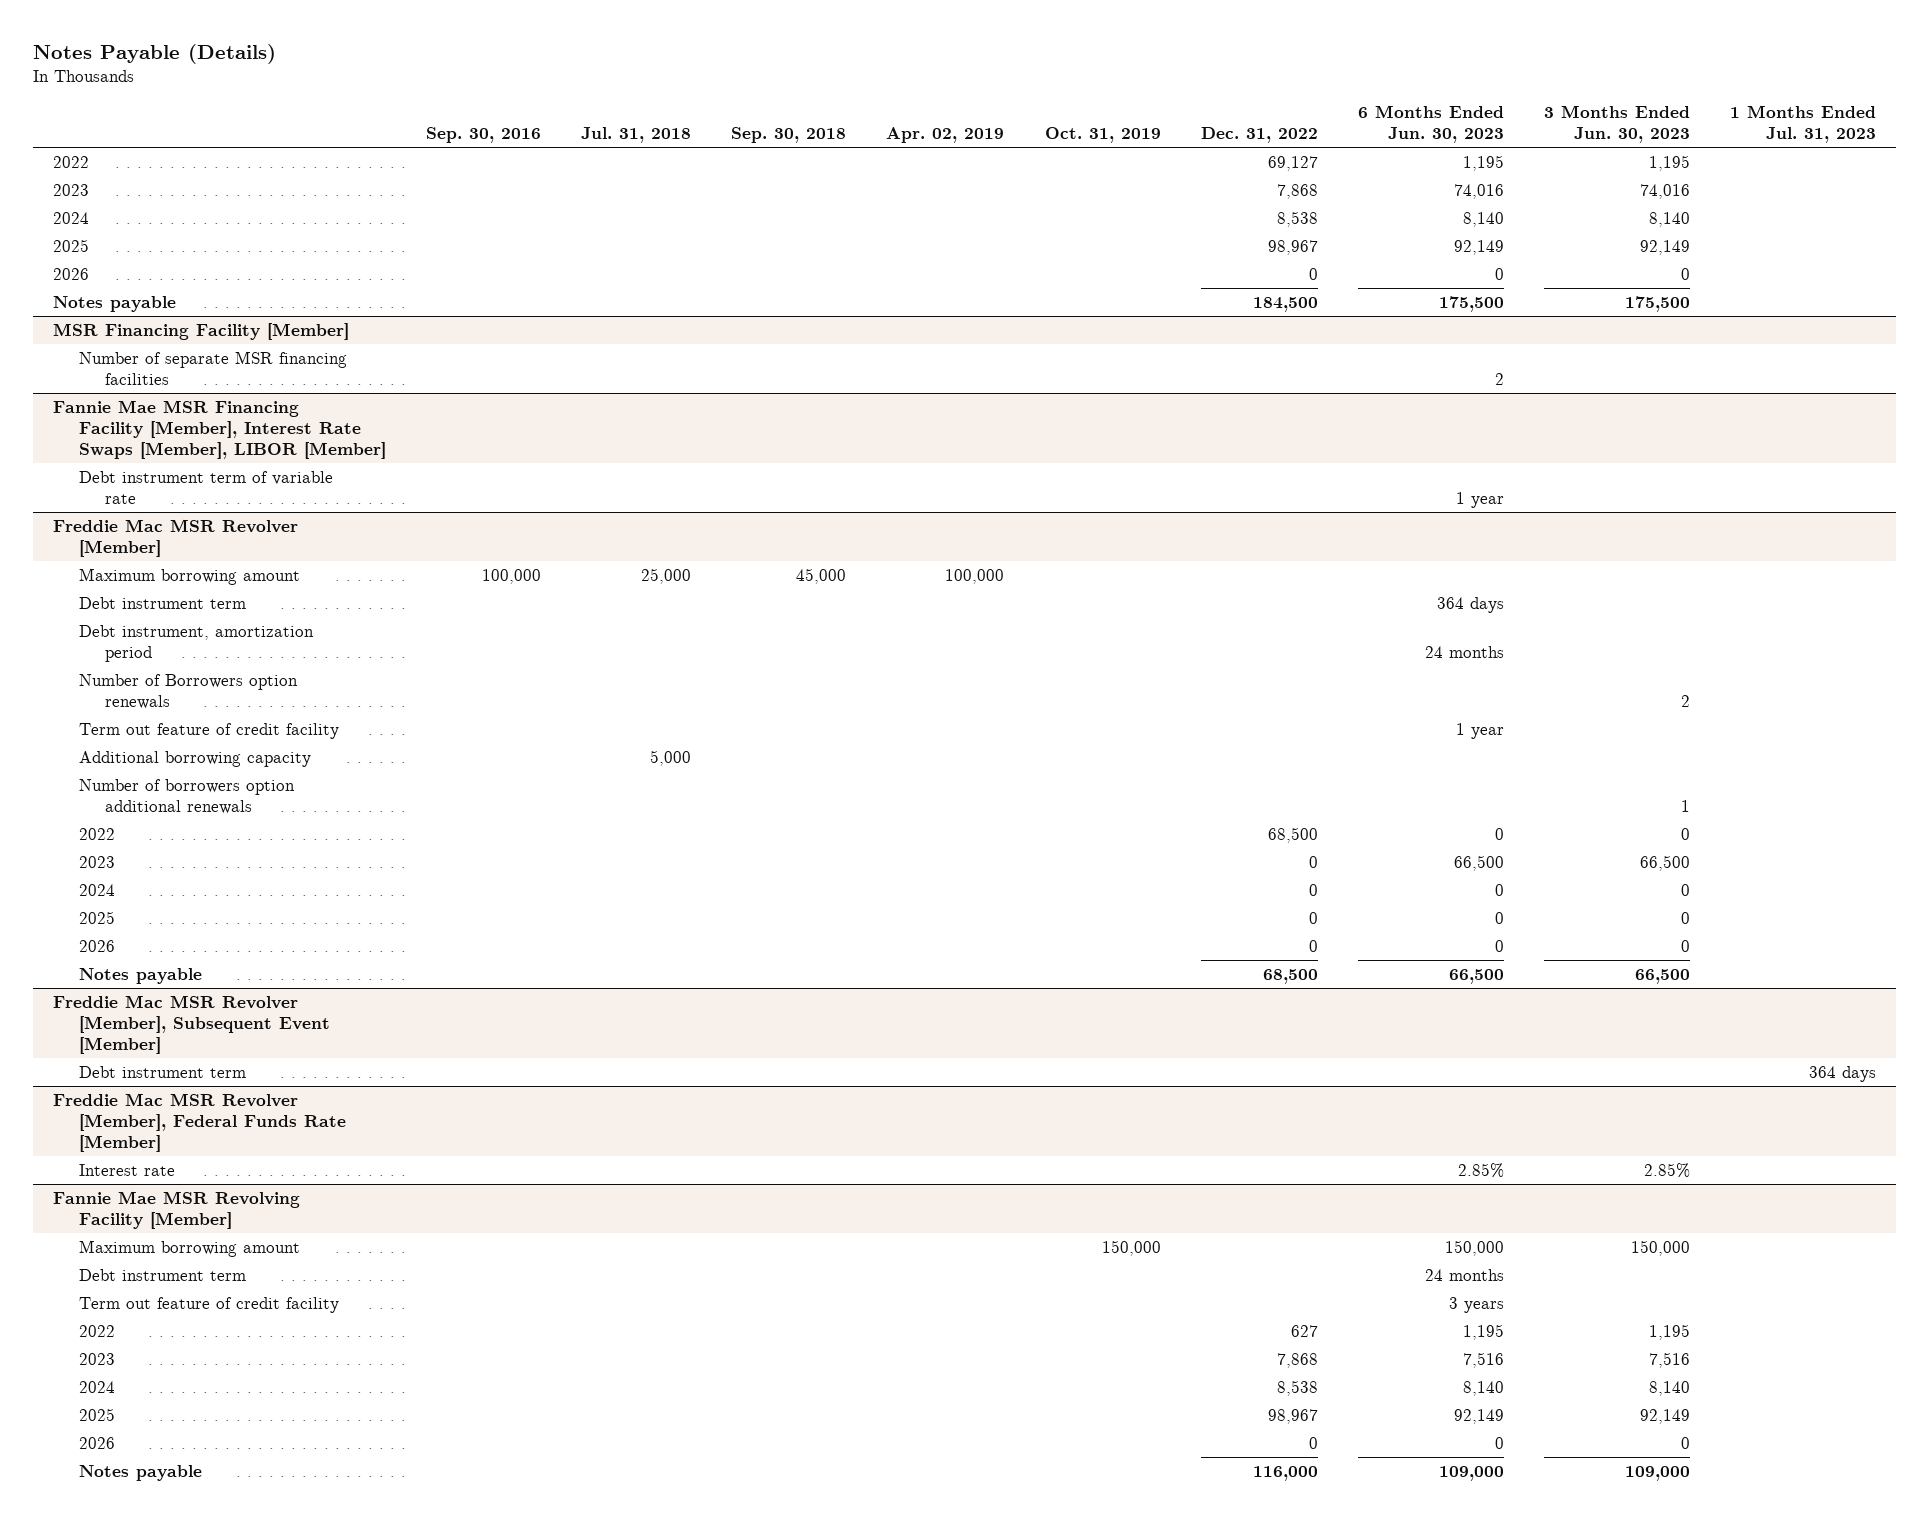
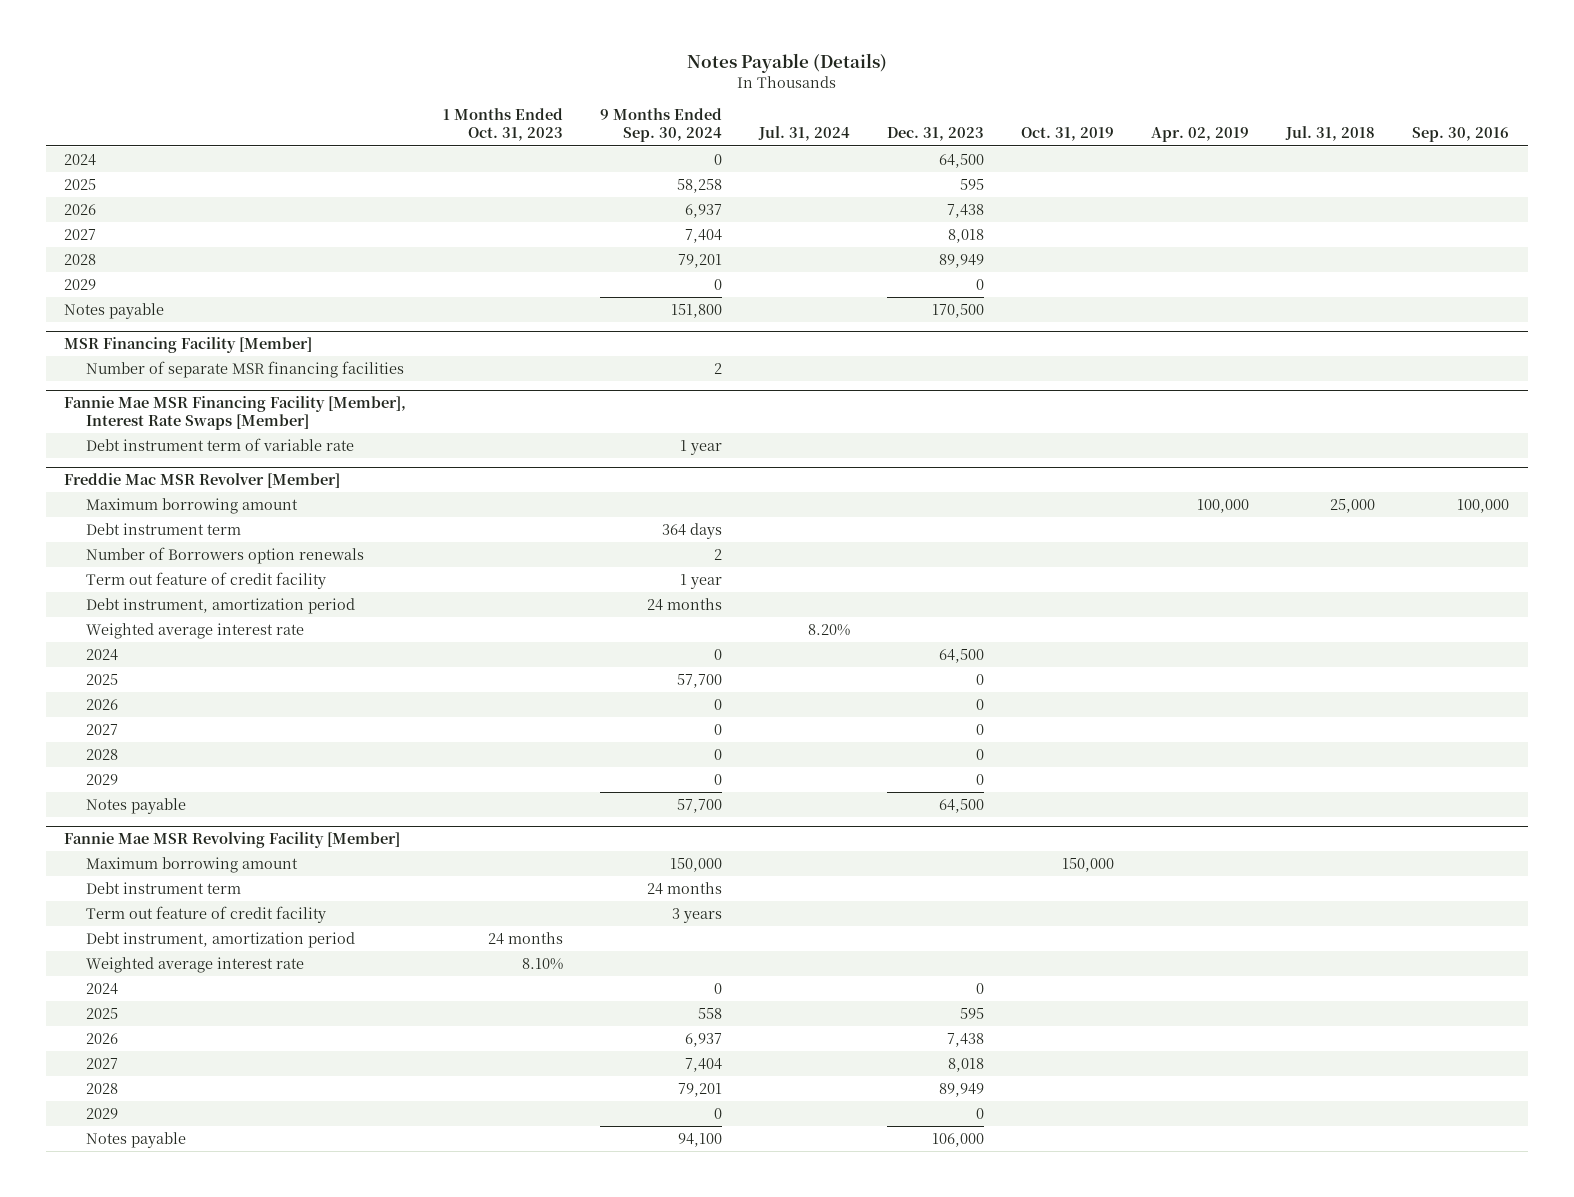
[731,127,847,144] Sep. 30, 2018 -> none
[1200,127,1318,144] Dec. 31, 2022 -> none
[1357,105,1504,144] 6 Months Ended Jun. 30, 2023 -> none
[1543,105,1690,144] 3 Months Ended Jun. 30, 2023 -> none
[1729,105,1876,144] 1 Months Ended Jul. 31, 2023 -> none
none -> [443,108,564,142] 1 Months Ended Oct. 31, 2023
none -> [600,108,723,143] 9 Months Ended Sep. 30, 2024
none -> [758,126,851,142] Jul. 31, 2024
none -> [887,127,985,142] Dec. 31, 2023
[52,155,89,168] 2022 -> none
[52,183,89,196] 2023 -> none
none -> [64,228,97,240] 2027
none -> [64,253,97,265] 2028
none -> [64,278,97,290] 2029
[52,399,386,459] Fannie Mae MSR Financing Facility [Member], Interest Rate Swaps [Member], LIBOR [Member] -> [64,395,407,430] Fannie Mae MSR Financing Facility [Member], Interest Rate Swaps [Member]
[78,750,311,767] Additional borrowing capacity -> none
[78,778,295,814] Number of borrowers option additional renewals -> none
[78,827,115,840] 2022 -> none
[78,855,115,868] 2023 -> none
[78,624,314,662] Debt instrument, amortization period -> [86,597,356,614] Debt instrument, amortization period
none -> [86,622,305,639] Weighted average interest rate
none -> [86,723,119,735] 2027
none -> [86,748,119,760] 2028
none -> [86,773,119,785] 2029
[52,994,330,1054] Freddie Mac MSR Revolver [Member], Subsequent Event [Member] -> none
[78,1065,246,1078] Debt instrument term -> none
[52,1092,346,1152] Freddie Mac MSR Revolver [Member], Federal Funds Rate [Member] -> none
[78,1163,175,1176] Interest rate -> none
[78,1324,115,1337] 2022 -> none
[78,1352,115,1365] 2023 -> none
none -> [86,931,356,948] Debt instrument, amortization period
none -> [86,956,305,973] Weighted average interest rate
none -> [86,1057,119,1069] 2027
none -> [86,1082,119,1094] 2028
none -> [86,1107,119,1119] 2029

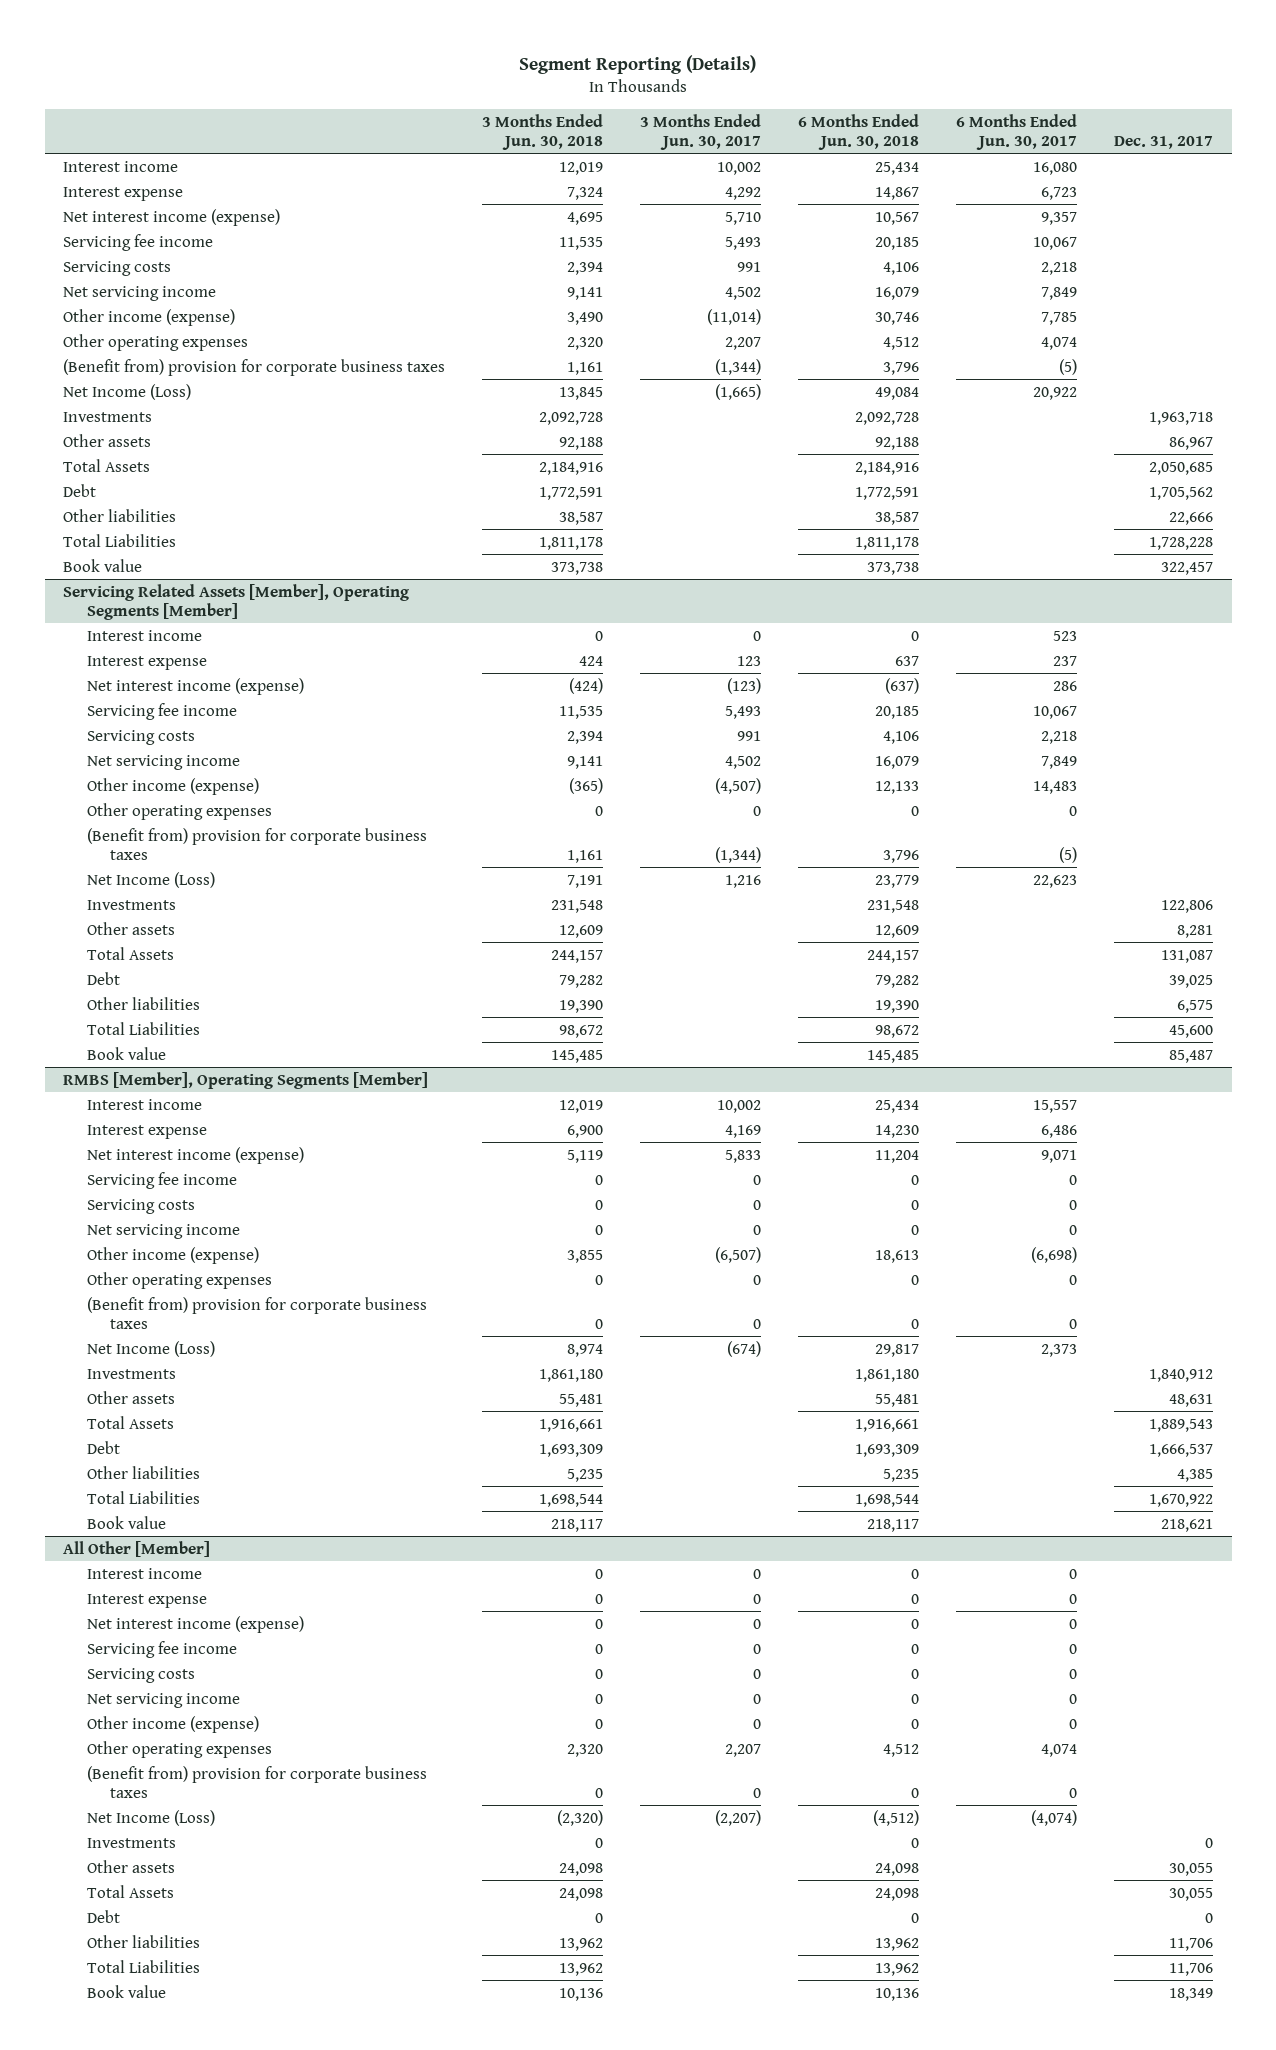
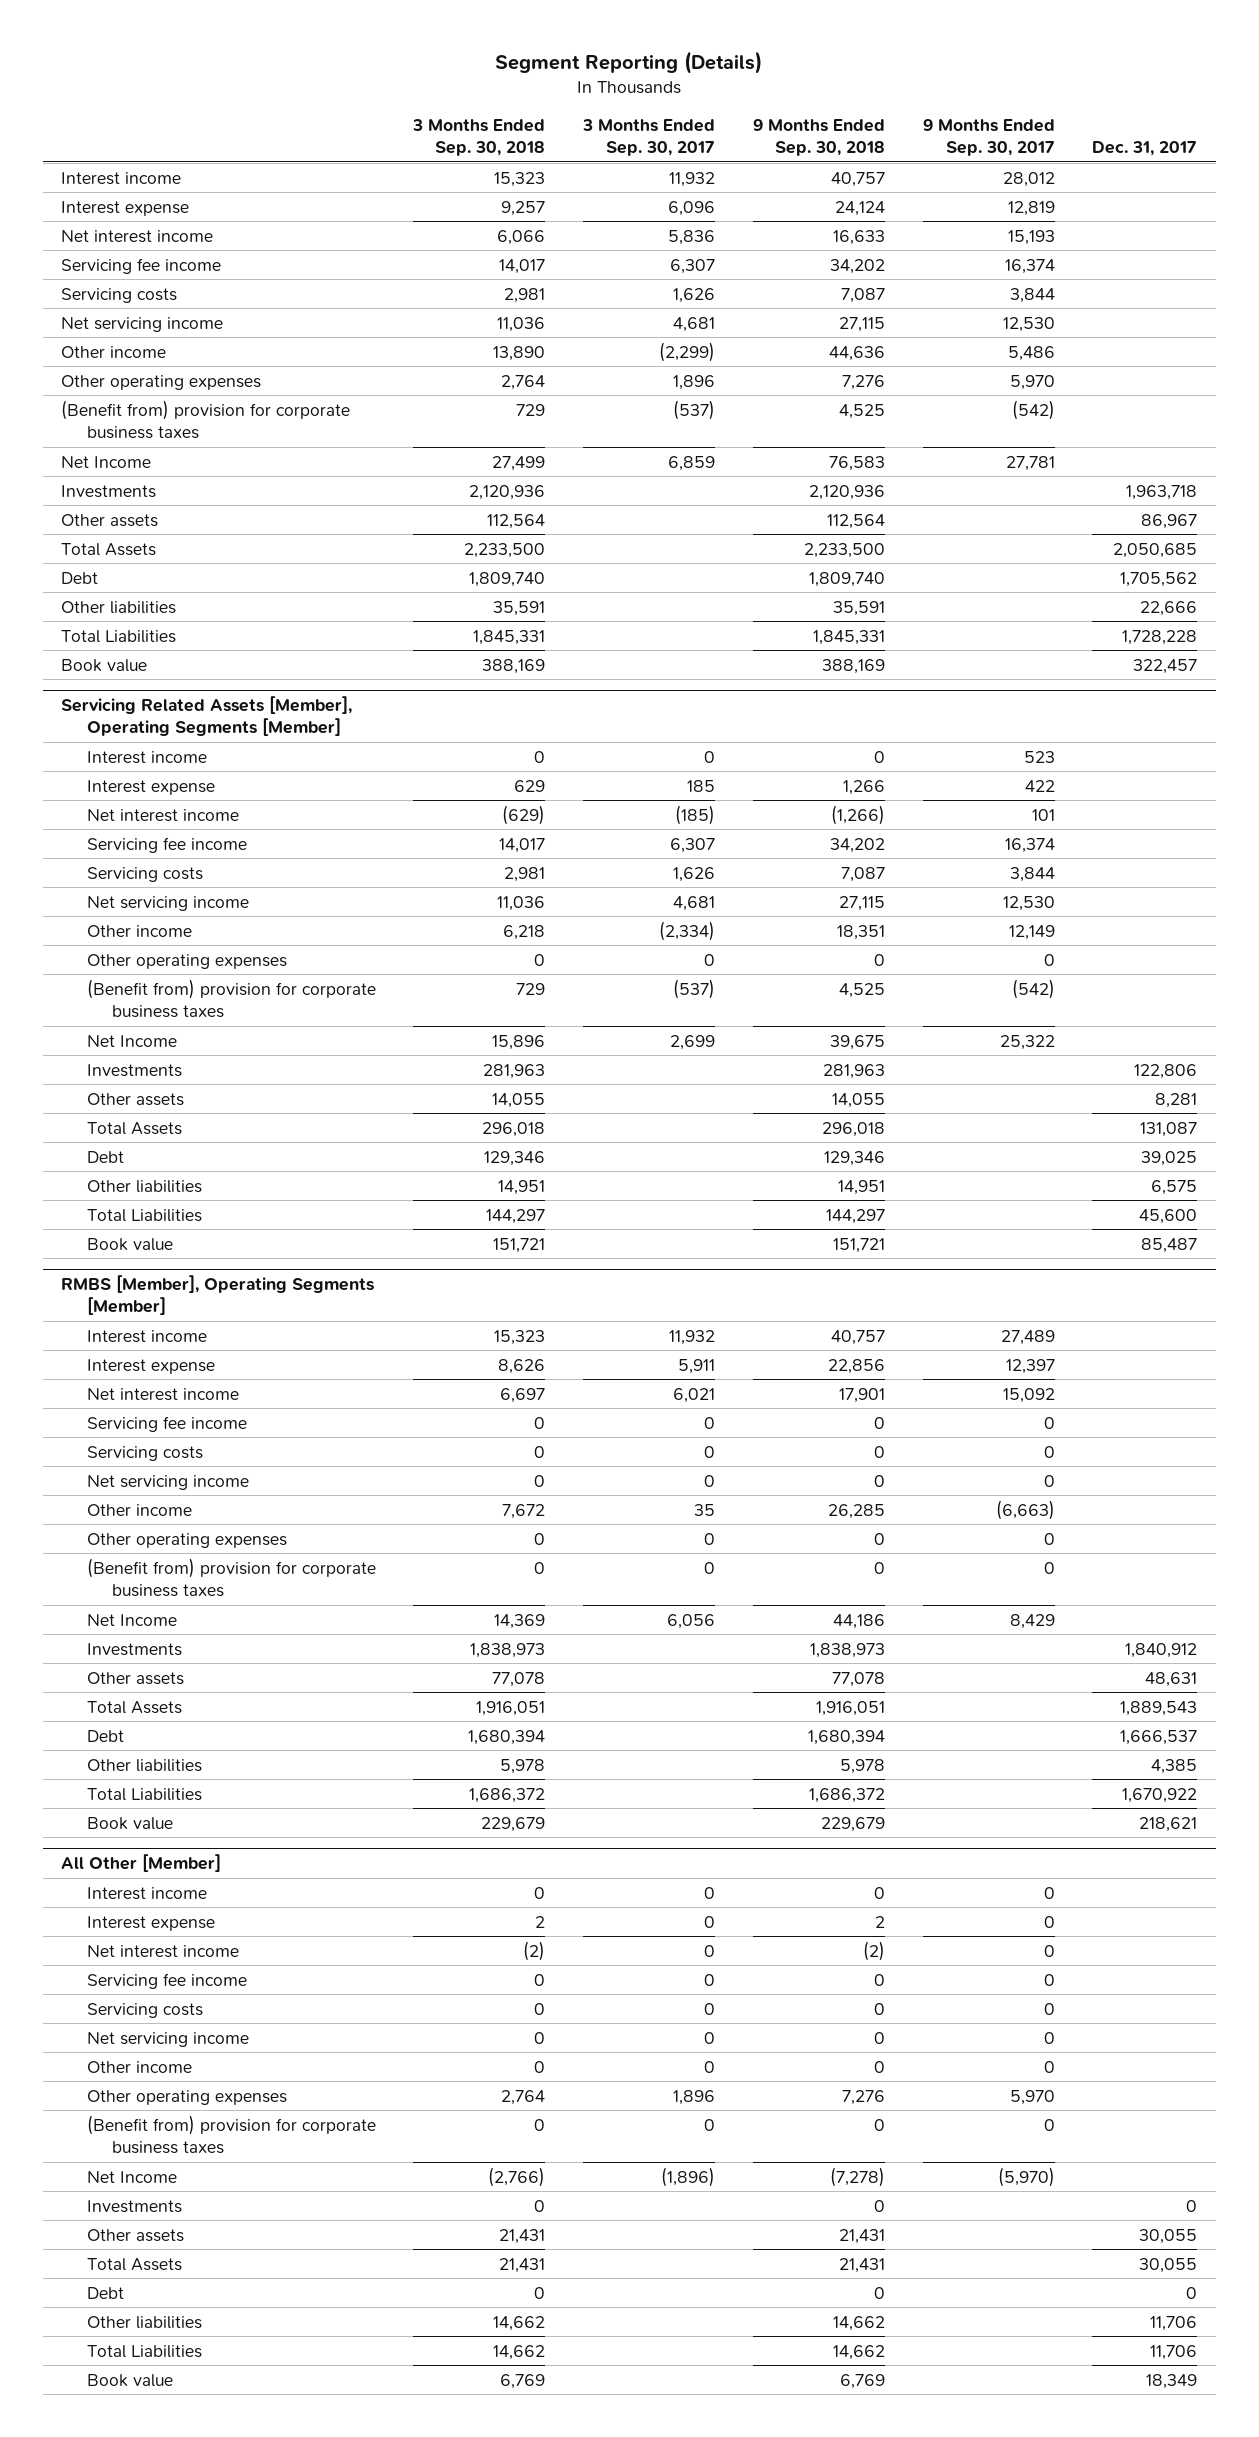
[482,113,604,150] 3 Months Ended Jun. 30, 2018 -> none
[640,113,762,150] 3 Months Ended Jun. 30, 2017 -> none
[798,113,920,150] 6 Months Ended Jun. 30, 2018 -> none
[956,113,1078,150] 6 Months Ended Jun. 30, 2017 -> none
none -> [412,118,546,156] 3 Months Ended Sep. 30, 2018
none -> [582,118,716,156] 3 Months Ended Sep. 30, 2017
none -> [752,118,885,156] 9 Months Ended Sep. 30, 2018
none -> [922,118,1055,156] 9 Months Ended Sep. 30, 2017
[63,208,281,226] Net interest income (expense) -> [61,229,214,243] Net interest income
[63,308,236,326] Other income (expense) -> [61,345,167,358] Other income
[63,383,192,400] Net Income (Loss) -> [61,455,152,468] Net Income
[86,677,304,695] Net interest income (expense) -> [86,808,239,822] Net interest income
[86,777,259,795] Other income (expense) -> [86,924,192,937] Other income
[86,871,215,888] Net Income (Loss) -> [86,1034,177,1047] Net Income
[86,1146,304,1164] Net interest income (expense) -> [86,1387,239,1401] Net interest income
[86,1246,259,1264] Other income (expense) -> [86,1503,192,1516] Other income
[86,1340,215,1357] Net Income (Loss) -> [86,1613,177,1626] Net Income
[86,1615,304,1633] Net interest income (expense) -> [86,1944,239,1958] Net interest income
[86,1715,259,1733] Other income (expense) -> [86,2060,192,2073] Other income
[86,1809,215,1826] Net Income (Loss) -> [86,2170,177,2183] Net Income

